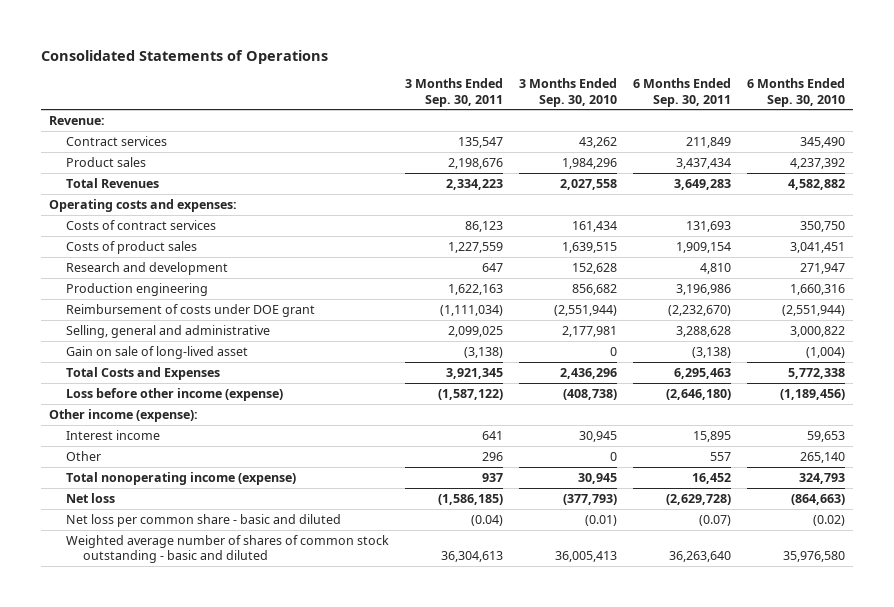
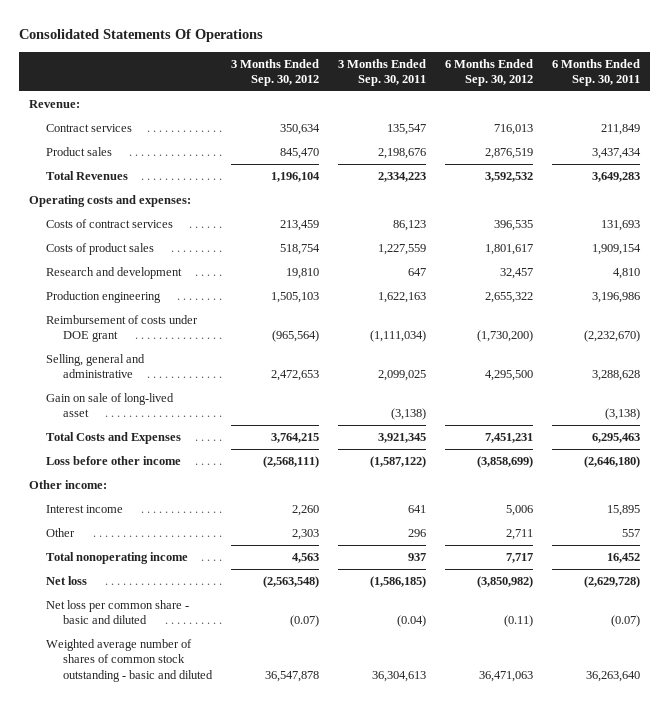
[40,49,328,64] Consolidated Statements of Operations -> [19,29,264,43] Consolidated Statements Of Operations
[518,78,617,107] 3 Months Ended Sep. 30, 2010 -> none
[746,78,845,107] 6 Months Ended Sep. 30, 2010 -> none
none -> [231,58,320,87] 3 Months Ended Sep. 30, 2012
none -> [445,58,534,87] 6 Months Ended Sep. 30, 2012
[65,387,283,401] Loss before other income (expense) -> [46,456,182,466] Loss before other income
[48,408,198,422] Other income (expense): -> [28,480,107,490] Other income:
[65,471,296,485] Total nonoperating income (expense) -> [46,552,189,565] Total nonoperating income

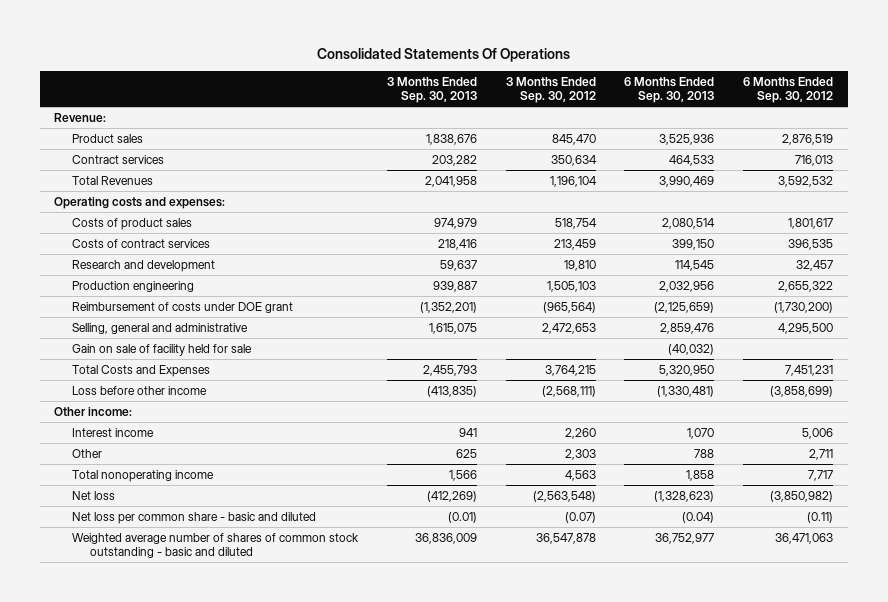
[338,58,427,87] 3 Months Ended Sep. 30, 2011 -> none
[552,58,641,87] 6 Months Ended Sep. 30, 2011 -> none
none -> [386,76,477,104] 3 Months Ended Sep. 30, 2013
none -> [624,76,715,104] 6 Months Ended Sep. 30, 2013
[46,124,133,133] Contract services -> [72,154,165,164] Contract services
[46,219,174,229] Costs of contract services -> [72,238,211,248] Costs of contract services
[46,393,175,418] Gain on sale of long-lived asset -> [72,343,253,356] Gain on sale of facility held for sale

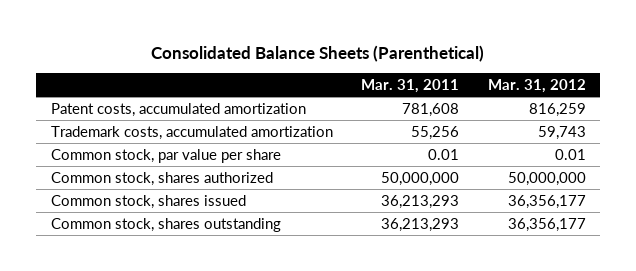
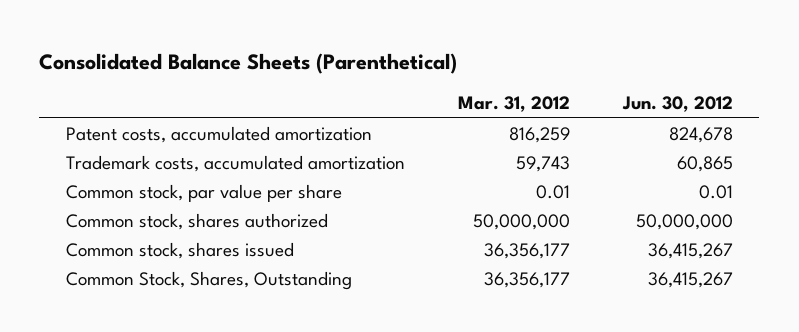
[361,79,460,94] Mar. 31, 2011 -> none
none -> [621,96,733,113] Jun. 30, 2012
[50,217,281,232] Common stock, shares outstanding -> [65,271,352,291] Common Stock, Shares, Outstanding

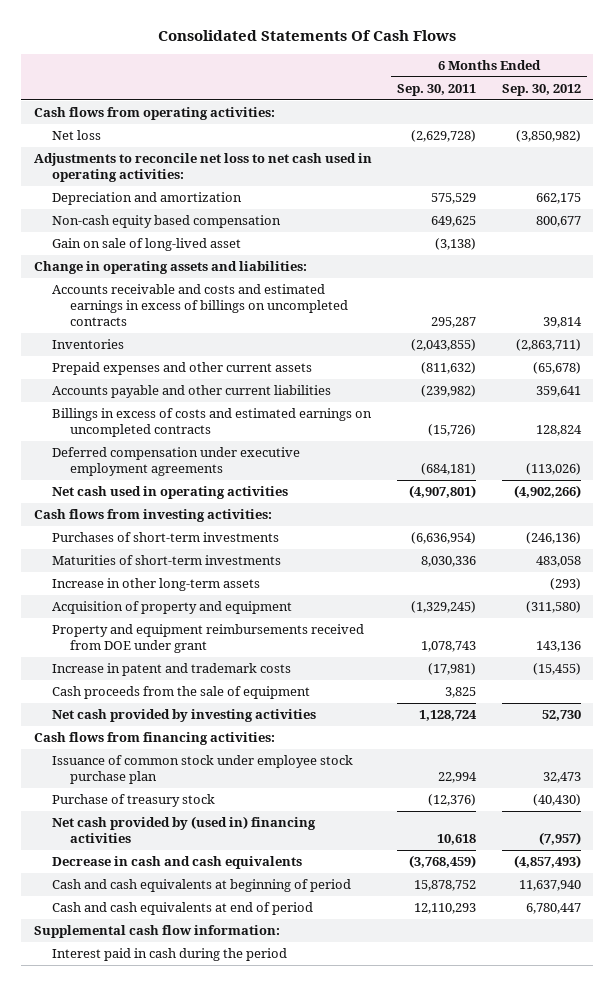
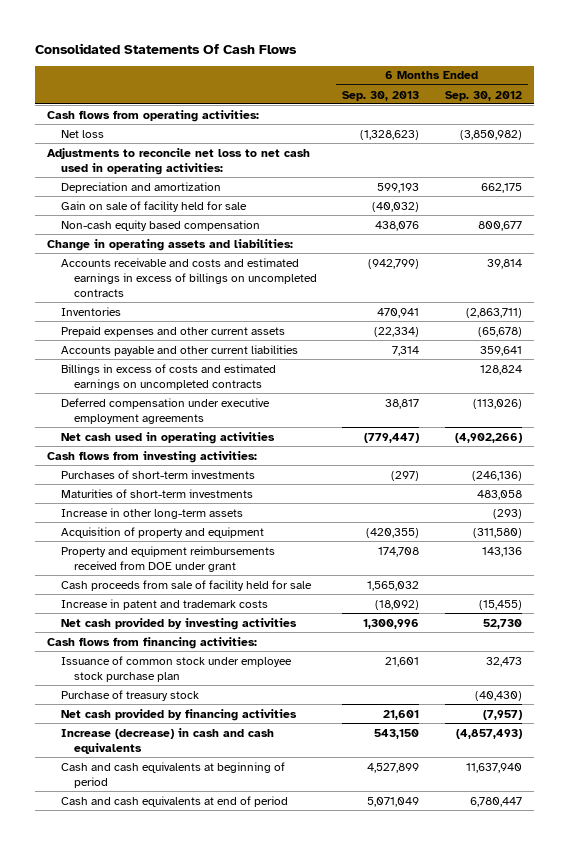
[397,83,477,96] Sep. 30, 2011 -> none
none -> [342,90,420,101] Sep. 30, 2013
none -> [60,200,247,212] Gain on sale of facility held for sale
[51,238,241,252] Gain on sale of long-lived asset -> none
none -> [60,579,312,591] Cash proceeds from sale of facility held for sale
[51,686,310,700] Cash proceeds from the sale of equipment -> none
[51,816,316,843] Net cash provided by (used in) financing activities -> [60,708,297,721] Net cash provided by financing activities
[51,856,302,870] Decrease in cash and cash equivalents -> [60,727,274,754] Increase (decrease) in cash and cash equivalents
[33,925,280,939] Supplemental cash flow information: -> none
[51,948,287,962] Interest paid in cash during the period -> none

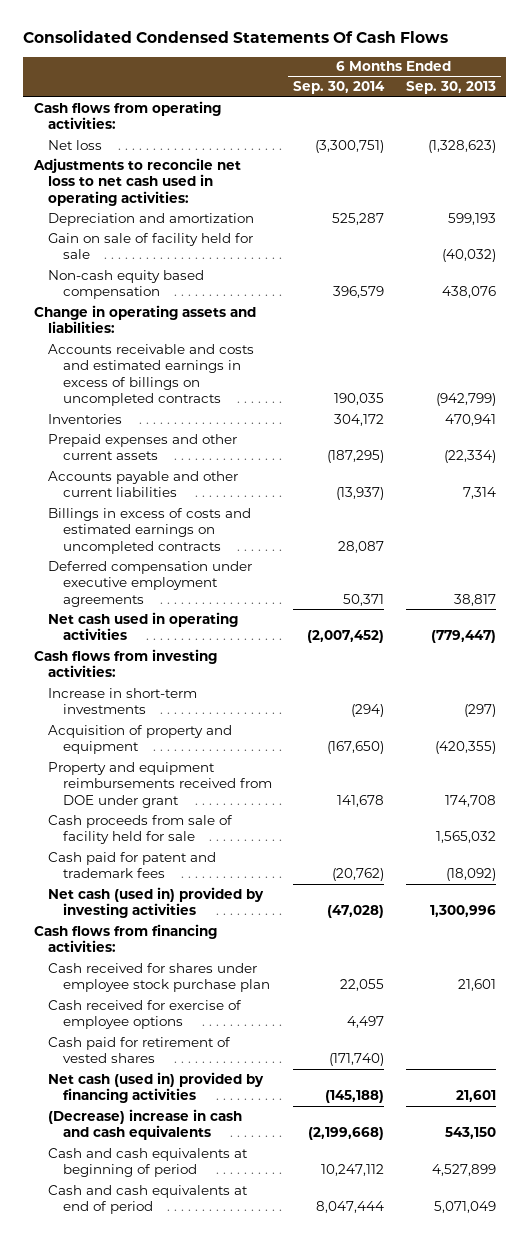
[34,42,297,54] Consolidated Statements Of Cash Flows -> [22,30,448,44] Consolidated Condensed Statements Of Cash Flows
[444,90,522,101] Sep. 30, 2012 -> none
none -> [293,81,386,95] Sep. 30, 2014
[60,488,253,498] Maturities of short-term investments -> none
[60,507,243,519] Increase in other long-term assets -> none
[60,469,255,479] Purchases of short-term investments -> [48,687,198,715] Increase in short-term investments
[60,598,268,610] Increase in patent and trademark costs -> [48,851,217,879] Cash paid for patent and trademark fees
[60,617,297,630] Net cash provided by investing activities -> [48,886,265,919] Net cash (used in) provided by investing activities
[60,689,199,701] Purchase of treasury stock -> none
[60,655,292,682] Issuance of common stock under employee stock purchase plan -> [48,962,270,993] Cash received for shares under employee stock purchase plan
none -> [48,999,243,1030] Cash received for exercise of employee options
none -> [48,1036,232,1064] Cash paid for retirement of vested shares
[60,708,297,721] Net cash provided by financing activities -> [48,1071,265,1104] Net cash (used in) provided by financing activities
[60,727,274,754] Increase (decrease) in cash and cash equivalents -> [48,1108,243,1141] (Decrease) increase in cash and cash equivalents

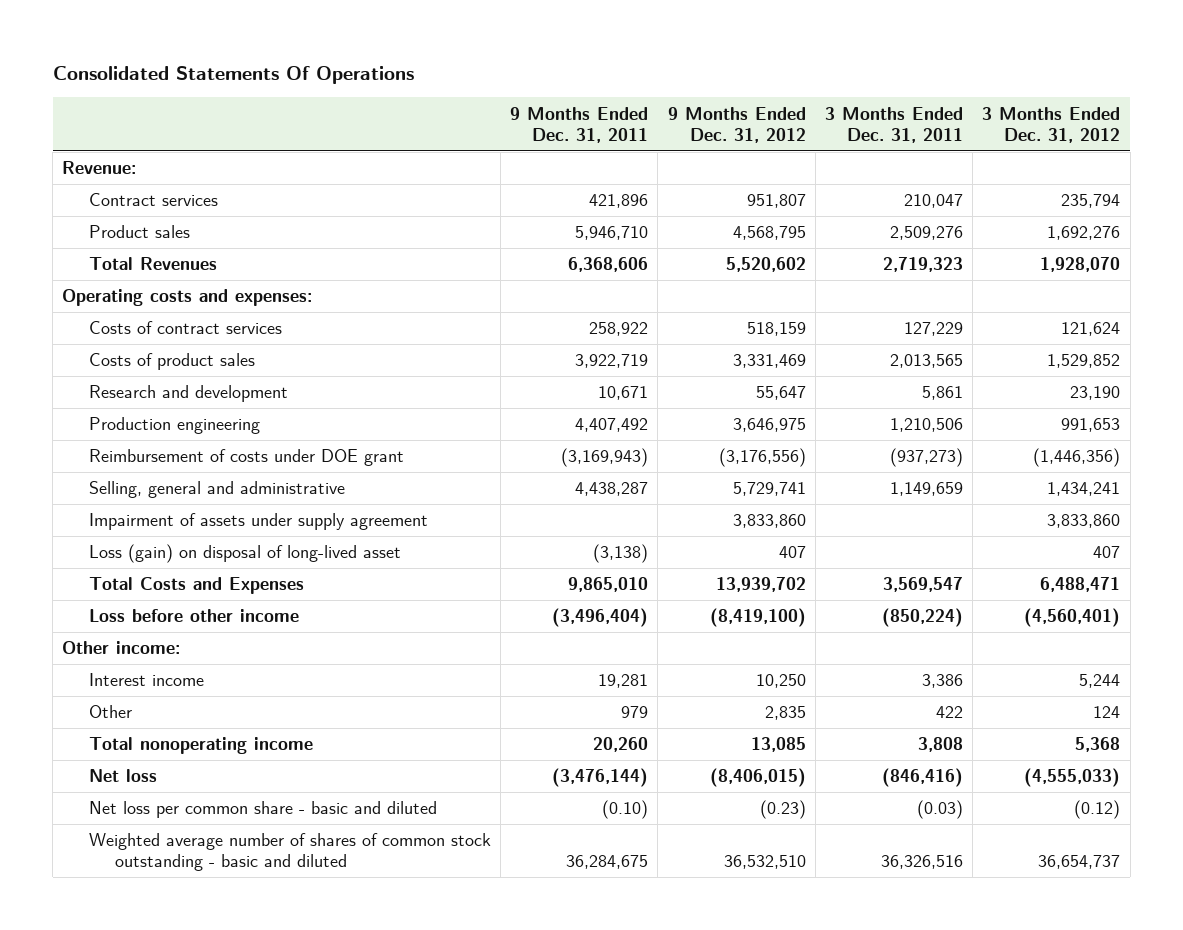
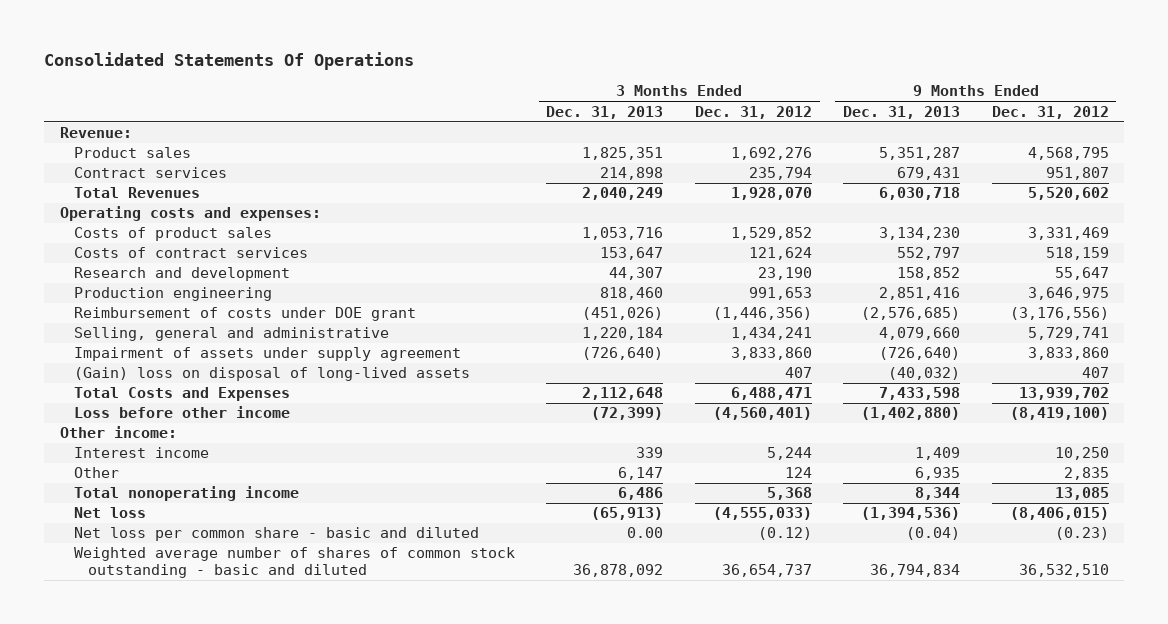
[510,106,649,143] 9 Months Ended Dec. 31, 2011 -> none
[824,106,963,143] 3 Months Ended Dec. 31, 2011 -> none
none -> [546,105,664,119] Dec. 31, 2013
none -> [843,105,961,119] Dec. 31, 2013
[88,193,218,207] Contract services -> [73,167,227,179] Contract services
[88,321,282,335] Costs of contract services -> [73,247,308,259] Costs of contract services
[88,544,401,564] Loss (gain) on disposal of long-lived asset -> [73,367,470,382] (Gain) loss on disposal of long-lived assets

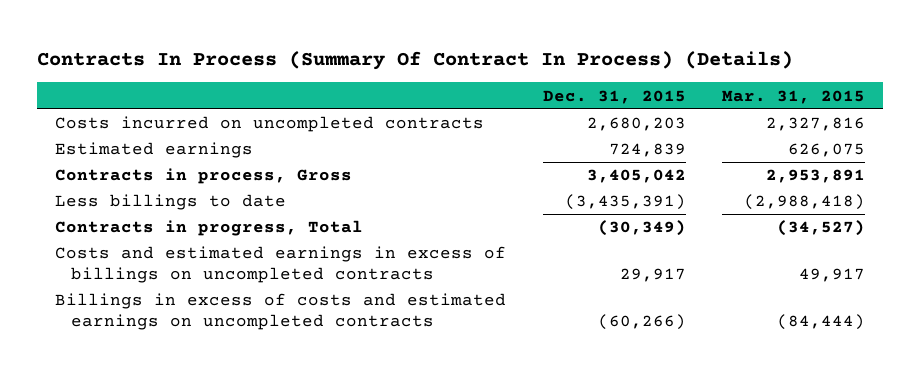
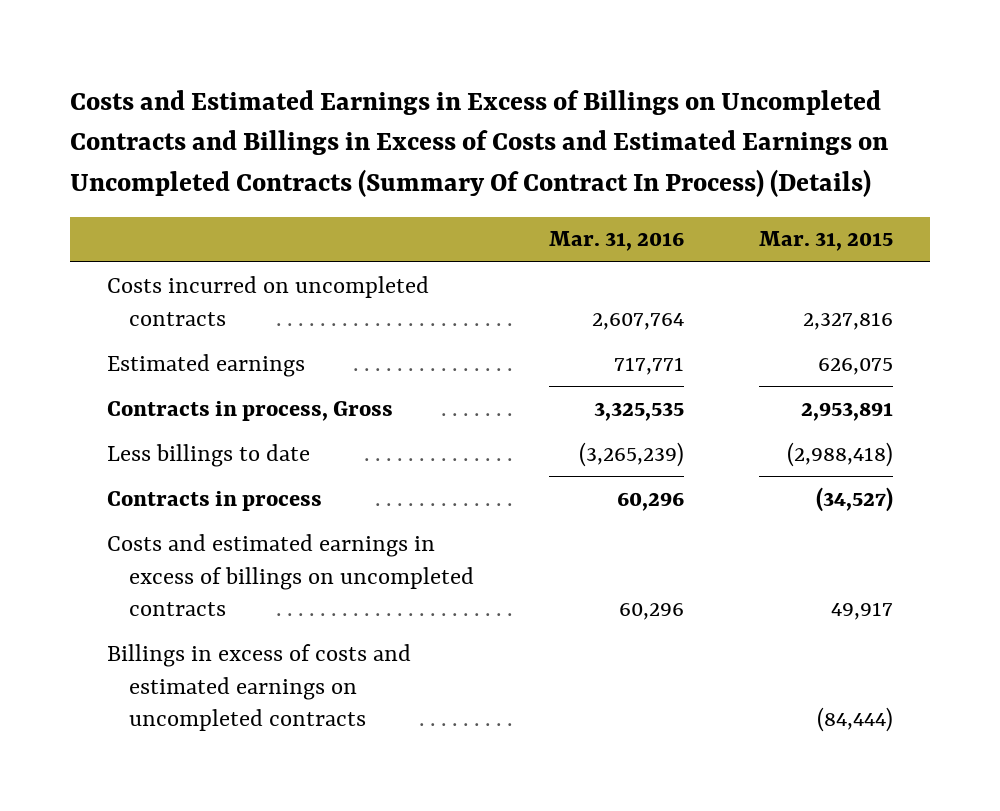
[37,50,794,70] Contracts In Process (Summary Of Contract In Process) (Details) -> [69,90,888,197] Costs and Estimated Earnings in Excess of Billings on Uncompleted Contracts and Billings in Excess of Costs and Estimated Earnings on Uncompleted Contracts (Summary Of Contract In Process) (Details)
[542,89,686,104] Dec. 31, 2015 -> none
none -> [549,231,685,252] Mar. 31, 2016
[55,220,364,237] Contracts in progress, Total -> [107,490,323,511] Contracts in process

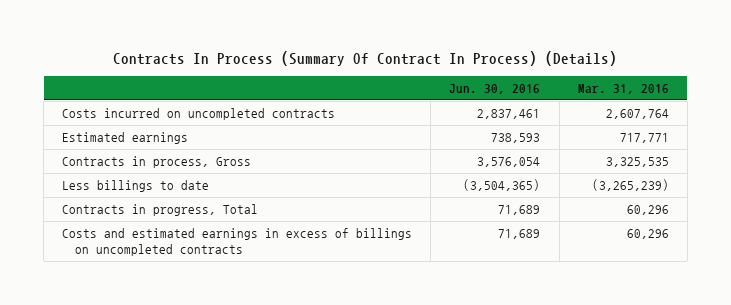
[69,90,888,197] Costs and Estimated Earnings in Excess of Billings on Uncompleted Contracts and Billings in Excess of Costs and Estimated Earnings on Uncompleted Contracts (Summary Of Contract In Process) (Details) -> [113,51,618,67] Contracts In Process (Summary Of Contract In Process) (Details)
[758,231,893,252] Mar. 31, 2015 -> none
none -> [449,84,541,95] Jun. 30, 2016
[107,490,323,511] Contracts in process -> [62,203,259,216] Contracts in progress, Total
[107,643,412,732] Billings in excess of costs and estimated earnings on uncompleted contracts -> none

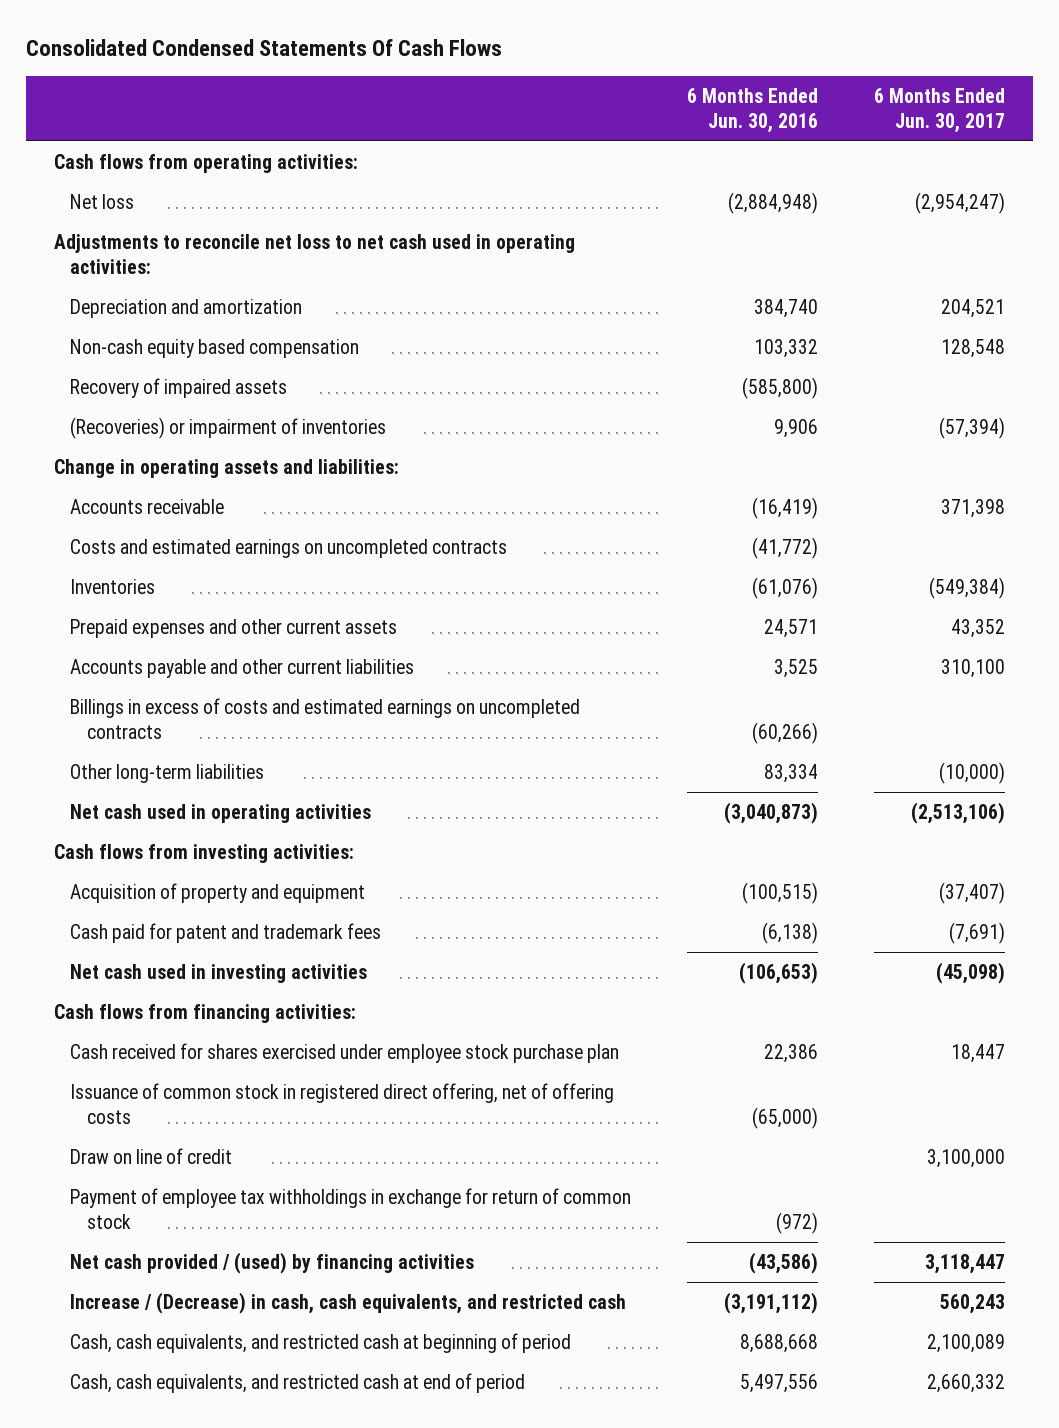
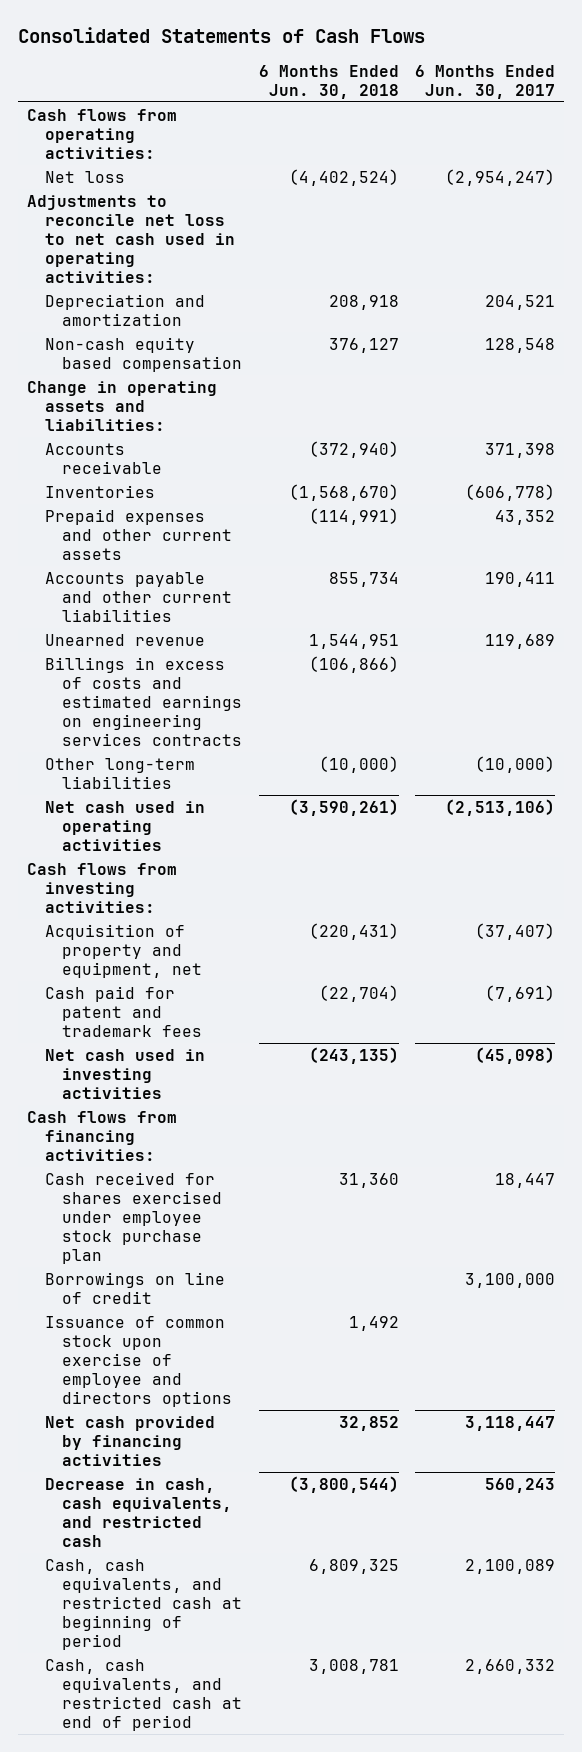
[26,39,503,57] Consolidated Condensed Statements Of Cash Flows -> [18,26,426,43] Consolidated Statements of Cash Flows
[687,87,819,133] 6 Months Ended Jun. 30, 2016 -> none
none -> [258,64,399,99] 6 Months Ended Jun. 30, 2018
[70,377,288,398] Recovery of impaired assets -> none
[70,416,387,439] (Recoveries) or impairment of inventories -> none
[70,538,508,558] Costs and estimated earnings on uncompleted contracts -> none
[928,576,1005,599] (549,384) -> [465,483,556,501] (606,778)
[940,658,1005,678] 310,100 -> [485,571,556,587] 190,411
none -> [44,633,205,646] Unearned revenue
[70,697,581,739] Billings in excess of costs and estimated earnings on uncompleted contracts -> [44,656,243,746] Billings in excess of costs and estimated earnings on engineering services contracts
[70,882,366,903] Acquisition of property and equipment -> [44,923,203,978] Acquisition of property and equipment, net
[70,1082,615,1124] Issuance of common stock in registered direct offering, net of offering costs -> none
[70,1187,632,1229] Payment of employee tax withholdings in exchange for return of common stock -> none
[70,1147,233,1164] Draw on line of credit -> [44,1271,225,1304] Borrowings on line of credit
none -> [44,1315,233,1407] Issuance of common stock upon exercise of employee and directors options
[70,1251,475,1274] Net cash provided / (used) by financing activities -> [44,1415,215,1466] Net cash provided by financing activities
[70,1291,627,1314] Increase / (Decrease) in cash, cash equivalents, and restricted cash -> [44,1477,233,1547] Decrease in cash, cash equivalents, and restricted cash

